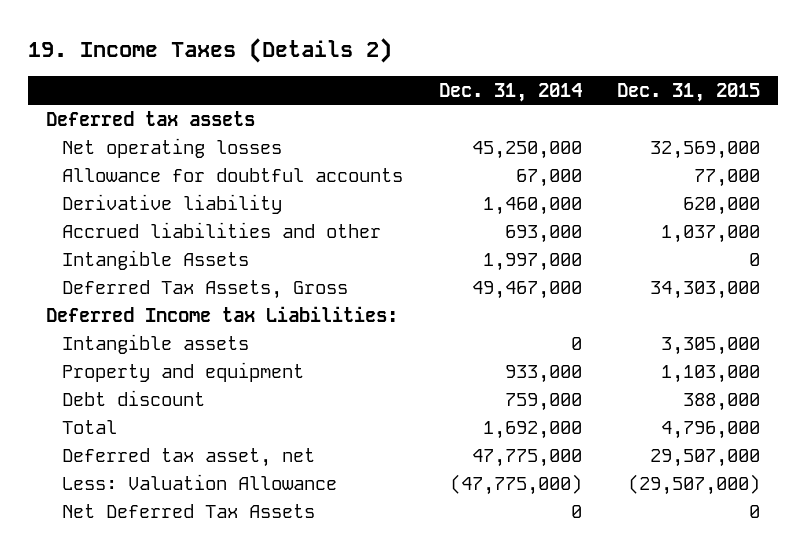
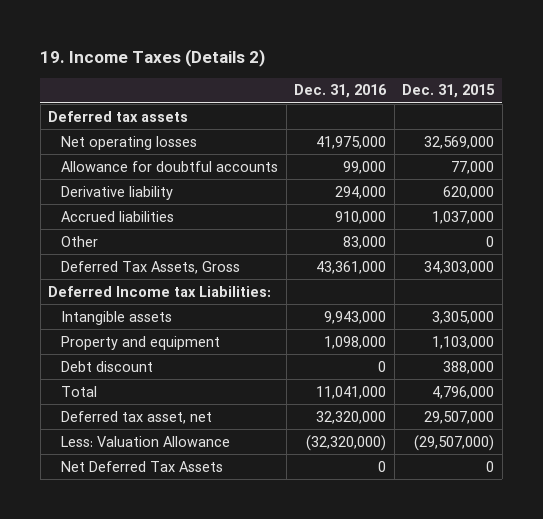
[438,82,582,102] Dec. 31, 2014 -> none
none -> [294,84,388,99] Dec. 31, 2016
[62,221,382,238] Accrued liabilities and other -> [61,210,175,222] Accrued liabilities
[62,249,250,270] Intangible Assets -> [61,235,99,247] Other

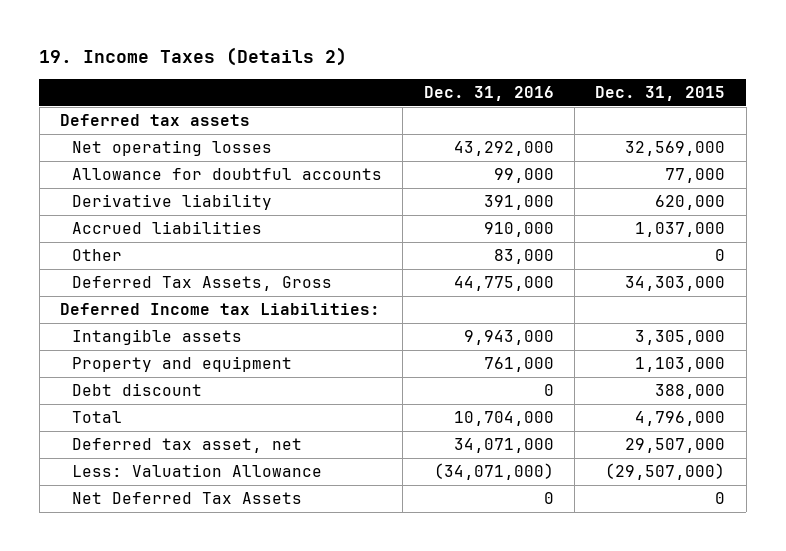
[316,135,387,149] 41,975,000 -> [453,141,554,157] 43,292,000
[335,185,387,199] 294,000 -> [483,195,554,211] 391,000
[316,260,387,274] 43,361,000 -> [453,276,554,292] 44,775,000
[324,335,387,349] 1,098,000 -> [483,357,554,373] 761,000
[316,385,387,399] 11,041,000 -> [453,411,554,427] 10,704,000
[316,410,387,424] 32,320,000 -> [453,438,554,454] 34,071,000
[306,434,387,451] (32,320,000) -> [433,463,554,481] (34,071,000)

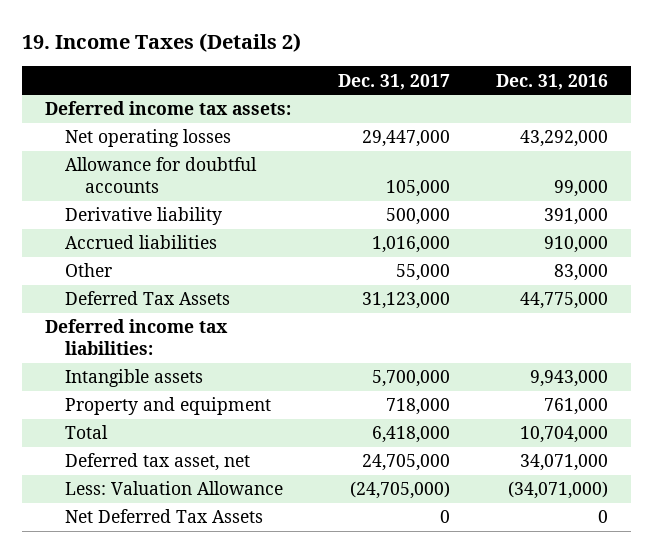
[595,85,726,101] Dec. 31, 2015 -> none
none -> [337,73,450,90] Dec. 31, 2017
[60,114,251,127] Deferred tax assets -> [45,101,292,116] Deferred income tax assets:
[71,276,332,292] Deferred Tax Assets, Gross -> [64,291,230,306] Deferred Tax Assets
[60,303,381,316] Deferred Income tax Liabilities: -> [45,319,229,356] Deferred income tax liabilities:
[71,383,202,397] Debt discount -> none

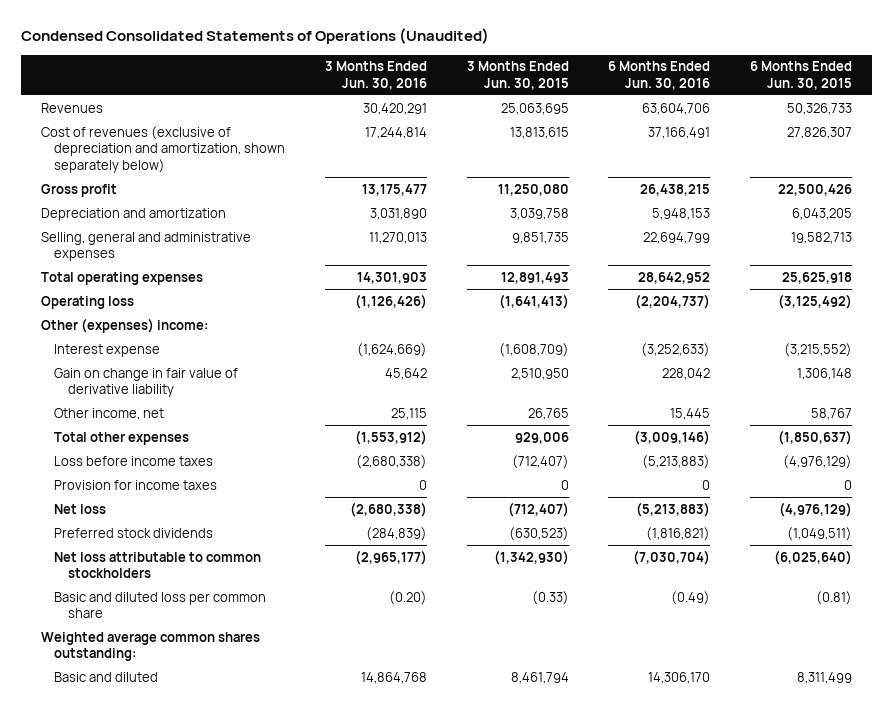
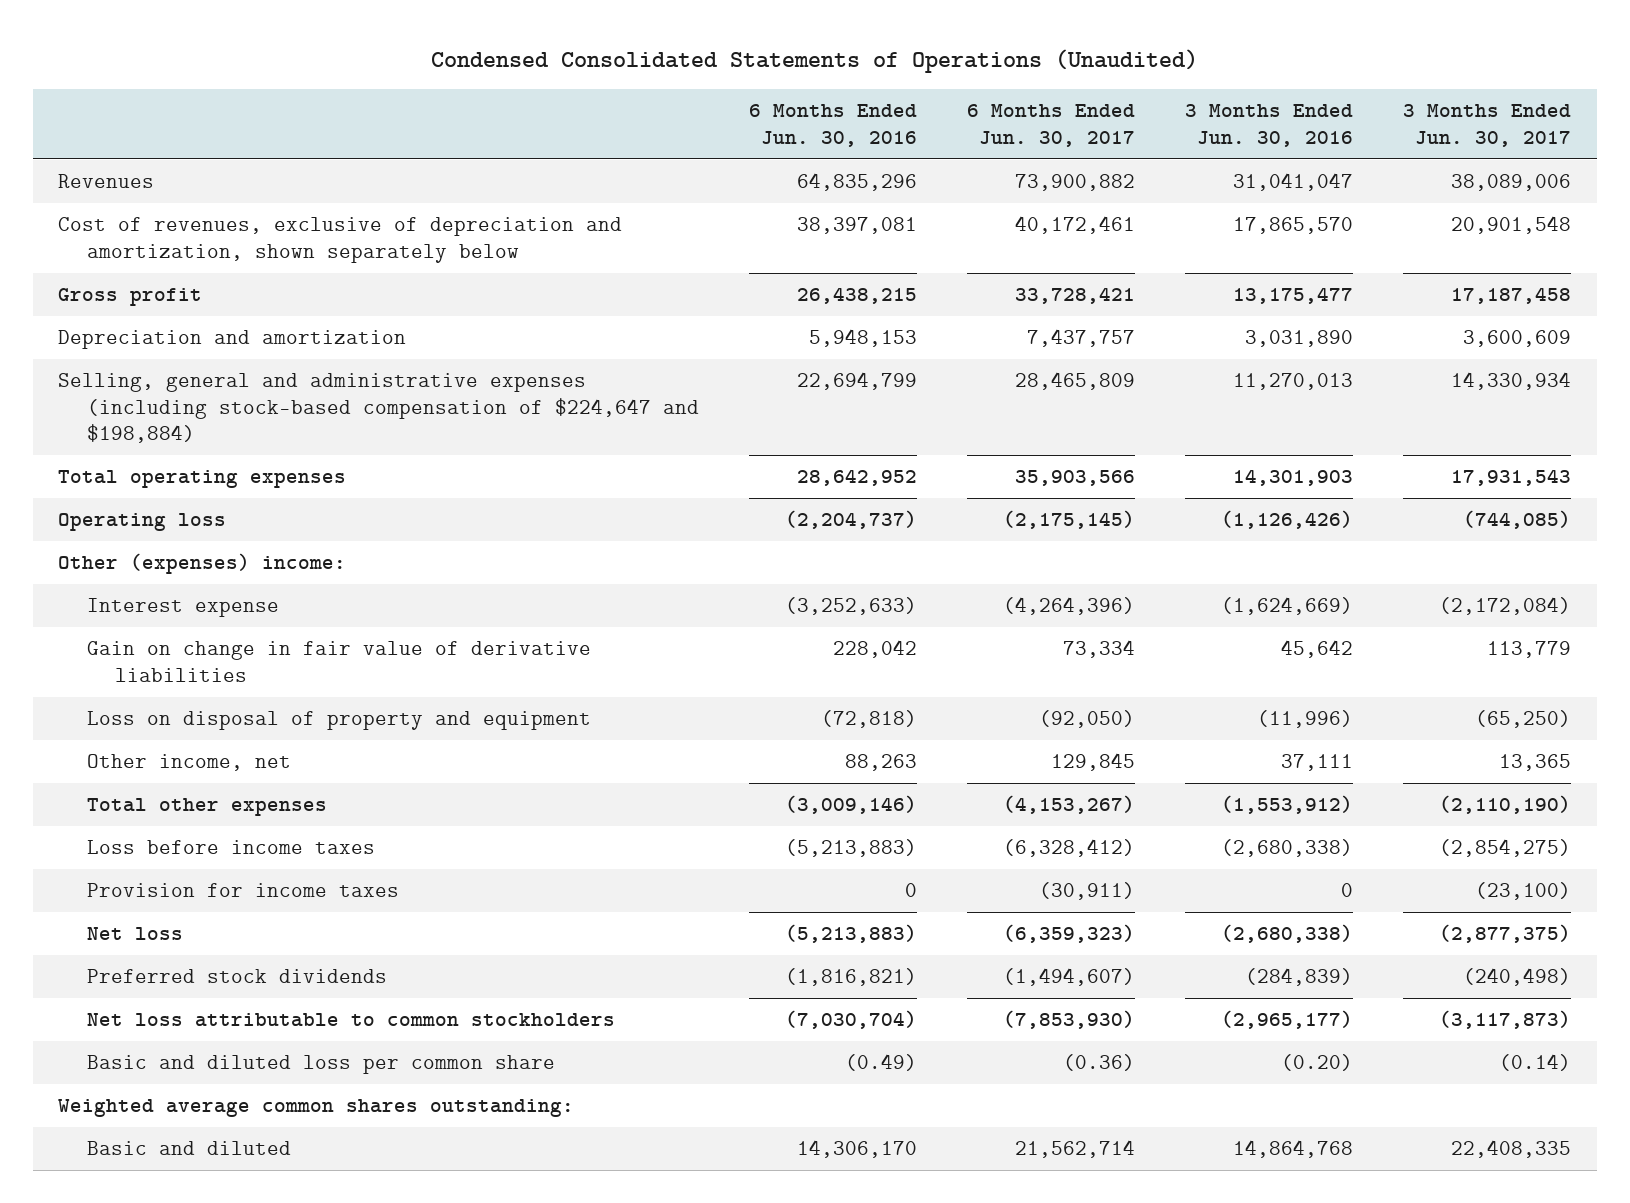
[466,61,569,90] 3 Months Ended Jun. 30, 2015 -> none
[749,61,852,90] 6 Months Ended Jun. 30, 2015 -> none
none -> [966,104,1135,147] 6 Months Ended Jun. 30, 2017
none -> [1403,104,1572,147] 3 Months Ended Jun. 30, 2017
[363,102,428,115] 30,420,291 -> [1233,173,1354,192] 31,041,047
[642,102,711,115] 63,604,706 -> [796,173,917,192] 64,835,296
[40,125,286,174] Cost of revenues (exclusive of depreciation and amortization, shown separately below) -> [58,217,623,263] Cost of revenues, exclusive of depreciation and amortization, shown separately below
[365,126,428,139] 17,244,814 -> [1233,217,1354,235] 17,865,570
[648,126,711,139] 37,166,491 -> [796,217,917,235] 38,397,081
[40,231,251,262] Selling, general and administrative expenses -> [58,373,699,444] Selling, general and administrative expenses (including stock-based compensation of $224,647 and $198,884)
[54,367,239,398] Gain on change in fair value of derivative liability -> [86,641,591,682] Gain on change in fair value of derivative liabilities
none -> [86,711,591,731] Loss on disposal of property and equipment
[391,407,428,420] 25,115 -> [1281,754,1354,772] 37,111
[670,407,711,420] 15,445 -> [844,754,917,772] 88,263

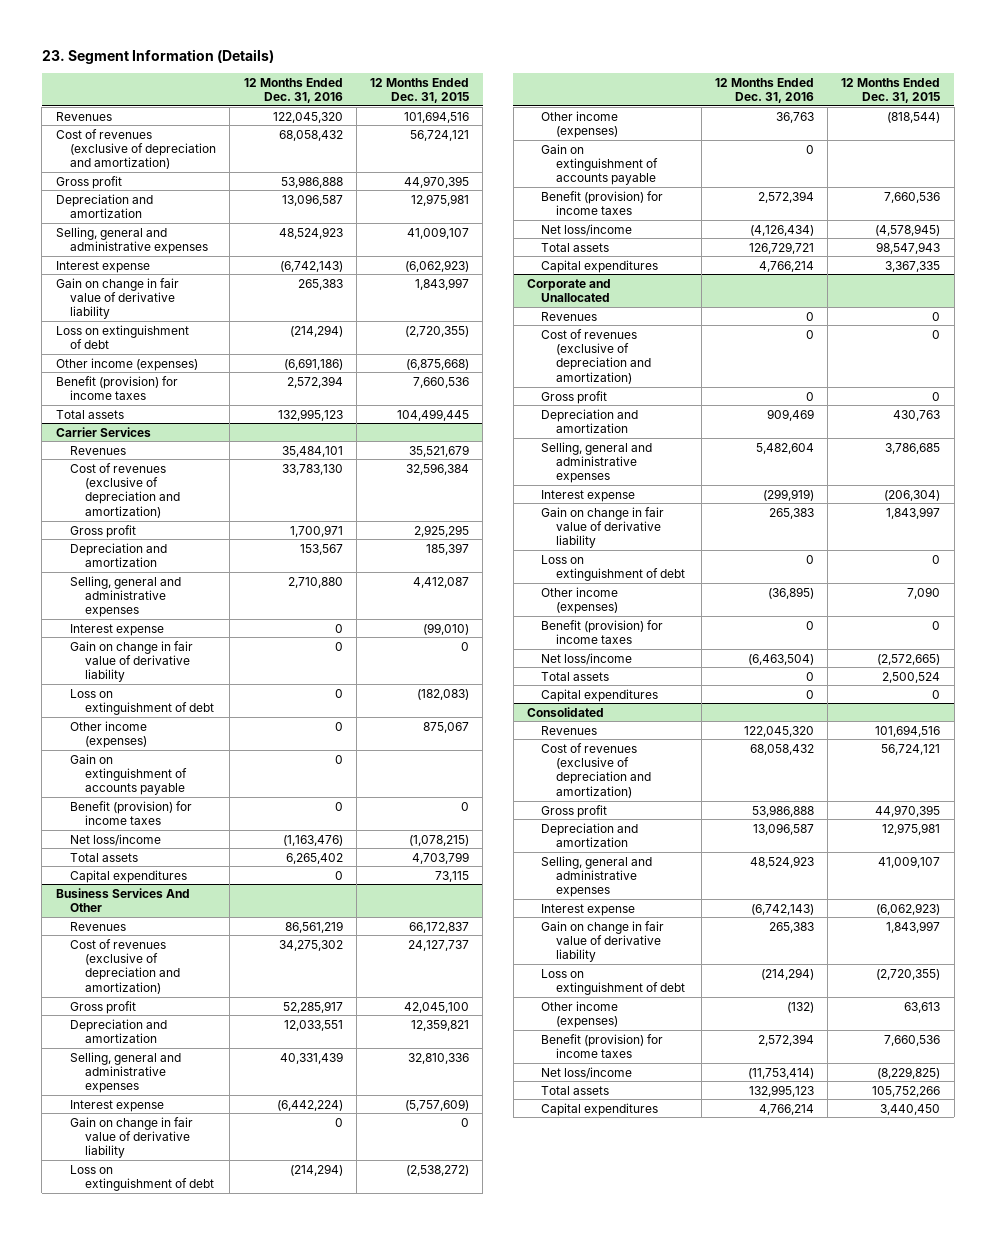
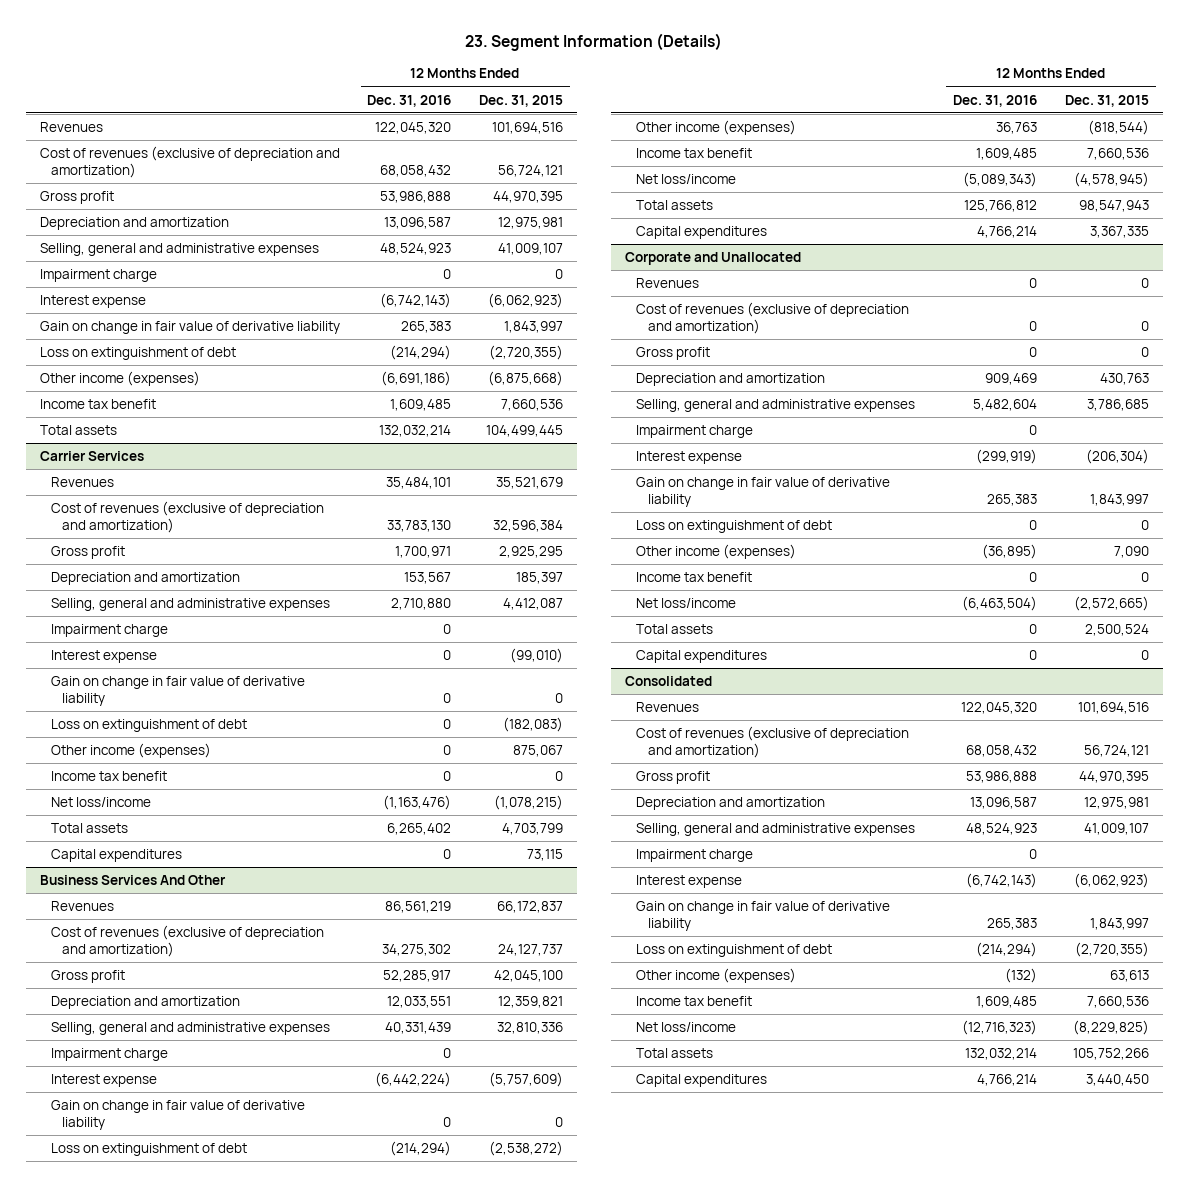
none -> [39,269,157,283] Impairment charge
[55,375,178,401] Benefit (provision) for income taxes -> [39,399,156,410] Income tax benefit
[286,375,343,388] 2,572,394 -> [390,399,452,412] 1,609,485
[277,408,343,421] 132,995,123 -> [379,425,452,438] 132,032,214
none -> [51,624,169,638] Impairment charge
[70,753,187,796] Gain on extinguishment of accounts payable -> none
[70,800,193,826] Benefit (provision) for income taxes -> [51,771,168,782] Income tax benefit
none -> [51,1048,169,1062] Impairment charge
[541,143,658,186] Gain on extinguishment of accounts payable -> none
[541,190,664,216] Benefit (provision) for income taxes -> [636,148,753,159] Income tax benefit
[757,190,814,203] 2,572,394 -> [975,148,1037,161] 1,609,485
[749,224,814,236] (4,126,434) -> [962,172,1037,188] (5,089,343)
[748,241,814,254] 126,729,721 -> [963,200,1037,213] 125,766,812
none -> [636,425,754,439] Impairment charge
[541,619,664,645] Benefit (provision) for income taxes -> [636,572,753,583] Income tax benefit
none -> [636,849,754,863] Impairment charge
[541,1033,664,1059] Benefit (provision) for income taxes -> [636,996,753,1007] Income tax benefit
[757,1033,814,1046] 2,572,394 -> [975,996,1037,1009] 1,609,485
[747,1067,814,1079] (11,753,414) -> [961,1020,1037,1036] (12,716,323)
[748,1084,814,1097] 132,995,123 -> [964,1048,1037,1061] 132,032,214

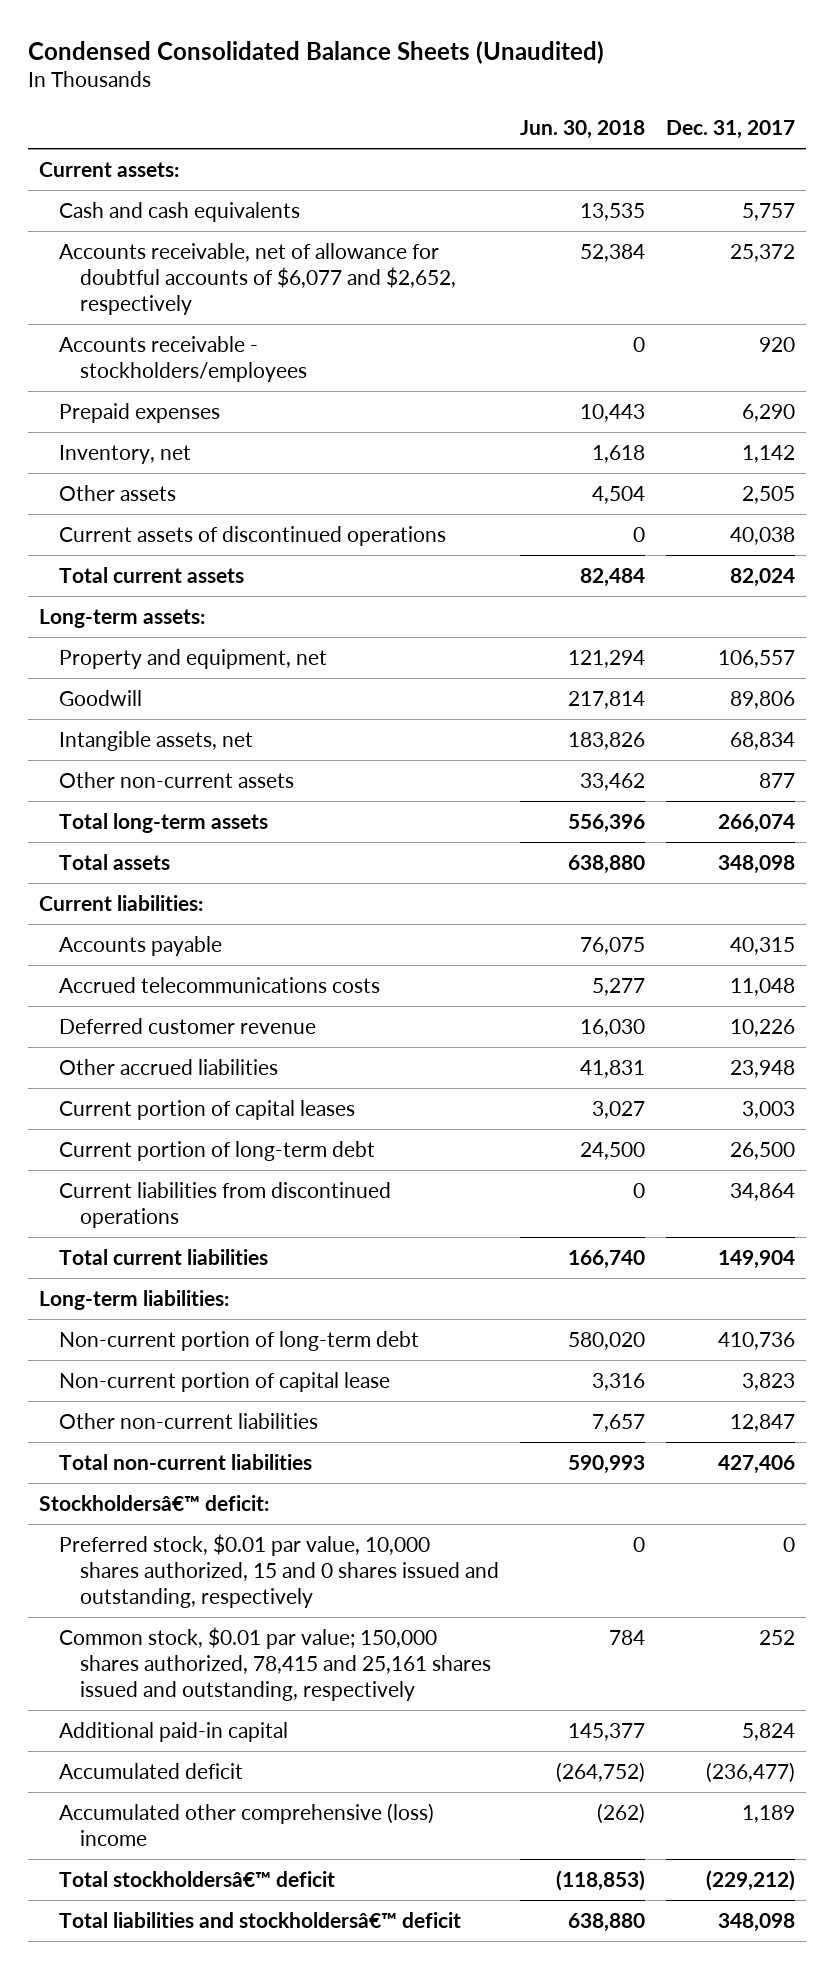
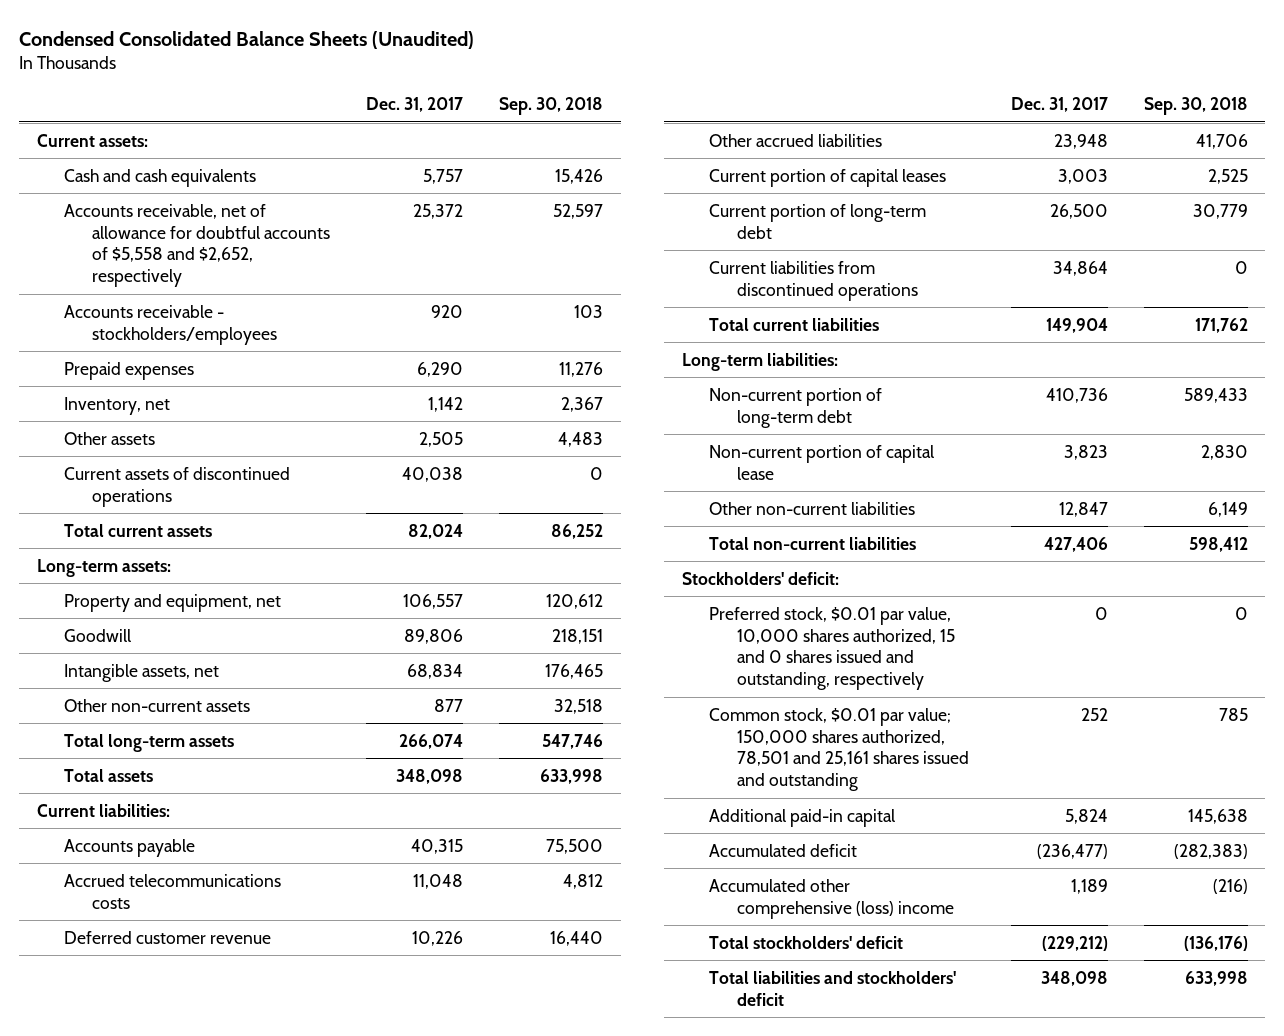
[520,120,646,140] Jun. 30, 2018 -> none
none -> [498,97,603,116] Sep. 30, 2018
[59,242,456,316] Accounts receivable, net of allowance for doubtful accounts of $6,077 and $2,652, respectively -> [64,203,331,288] Accounts receivable, net of allowance for doubtful accounts of $5,558 and $2,652, respectively
[38,1494,269,1511] Stockholdersâ€™ deficit: -> [681,571,839,585] Stockholders' deficit:
[59,1626,491,1702] Common stock, $0.01 par value; 150,000 shares authorized, 78,415 and 25,161 shares issued and outstanding, respectively -> [709,707,969,792] Common stock, $0.01 par value; 150,000 shares authorized, 78,501 and 25,161 shares issued and outstanding
[59,1870,336,1887] Total stockholdersâ€™ deficit -> [709,935,904,949] Total stockholders' deficit
[59,1911,462,1928] Total liabilities and stockholdersâ€™ deficit -> [709,970,957,1006] Total liabilities and stockholders' deficit

